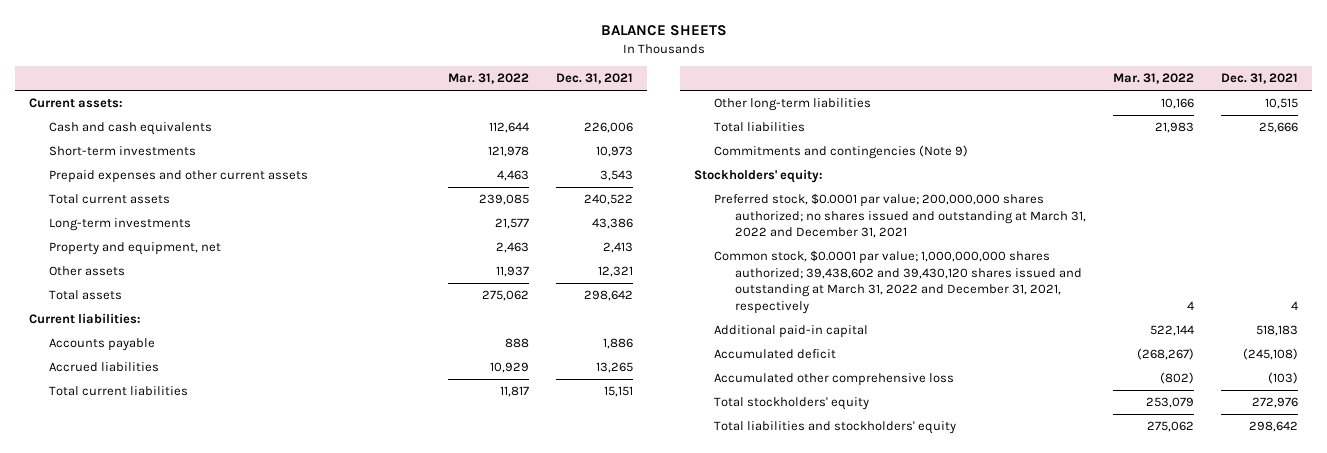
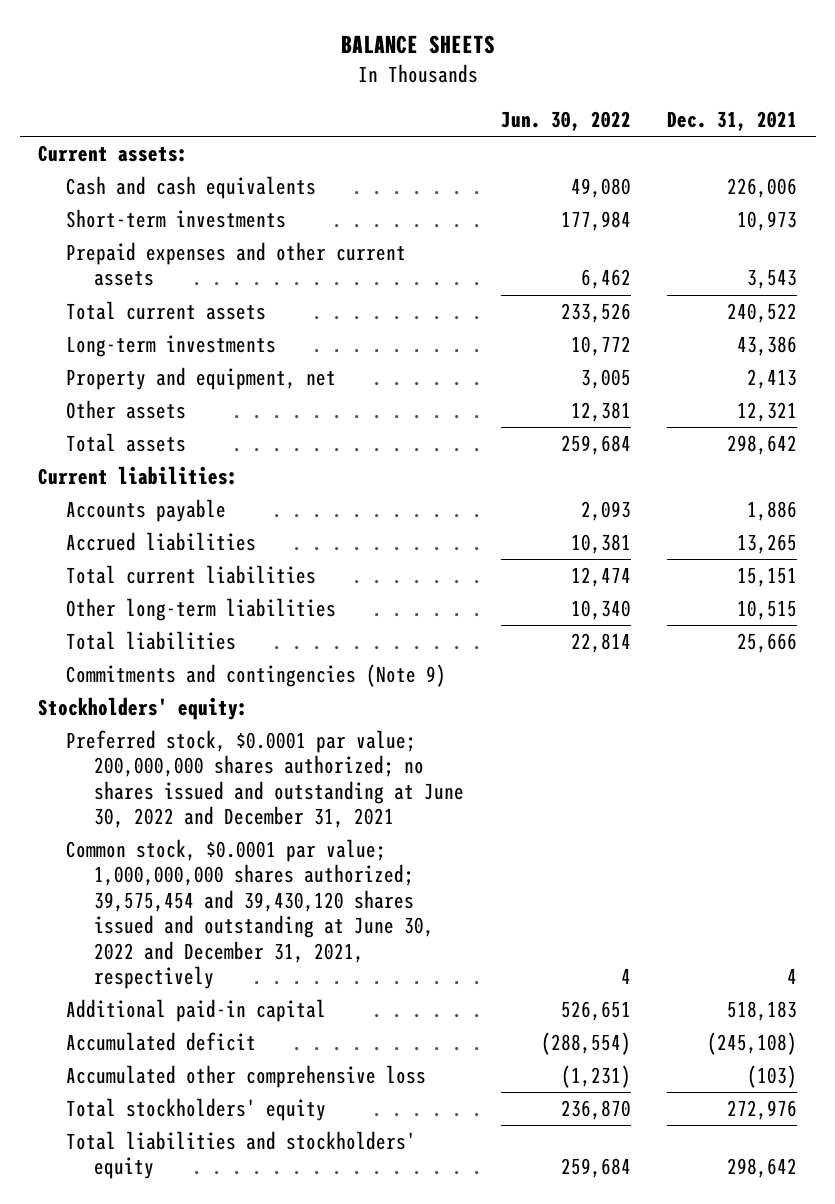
[448,73,530,85] Mar. 31, 2022 -> none
none -> [500,111,631,132] Jun. 30, 2022
[714,193,1086,239] Preferred stock, $0.0001 par value; 200,000,000 shares authorized; no shares issued and outstanding at March 31, 2022 and December 31, 2021 -> [65,730,464,829] Preferred stock, $0.0001 par value; 200,000,000 shares authorized; no shares issued and outstanding at June 30, 2022 and December 31, 2021
[714,250,1082,315] Common stock, $0.0001 par value; 1,000,000,000 shares authorized; 39,438,602 and 39,430,120 shares issued and outstanding at March 31, 2022 and December 31, 2021, respectively -> [65,839,434,990] Common stock, $0.0001 par value; 1,000,000,000 shares authorized; 39,575,454 and 39,430,120 shares issued and outstanding at June 30, 2022 and December 31, 2021, respectively

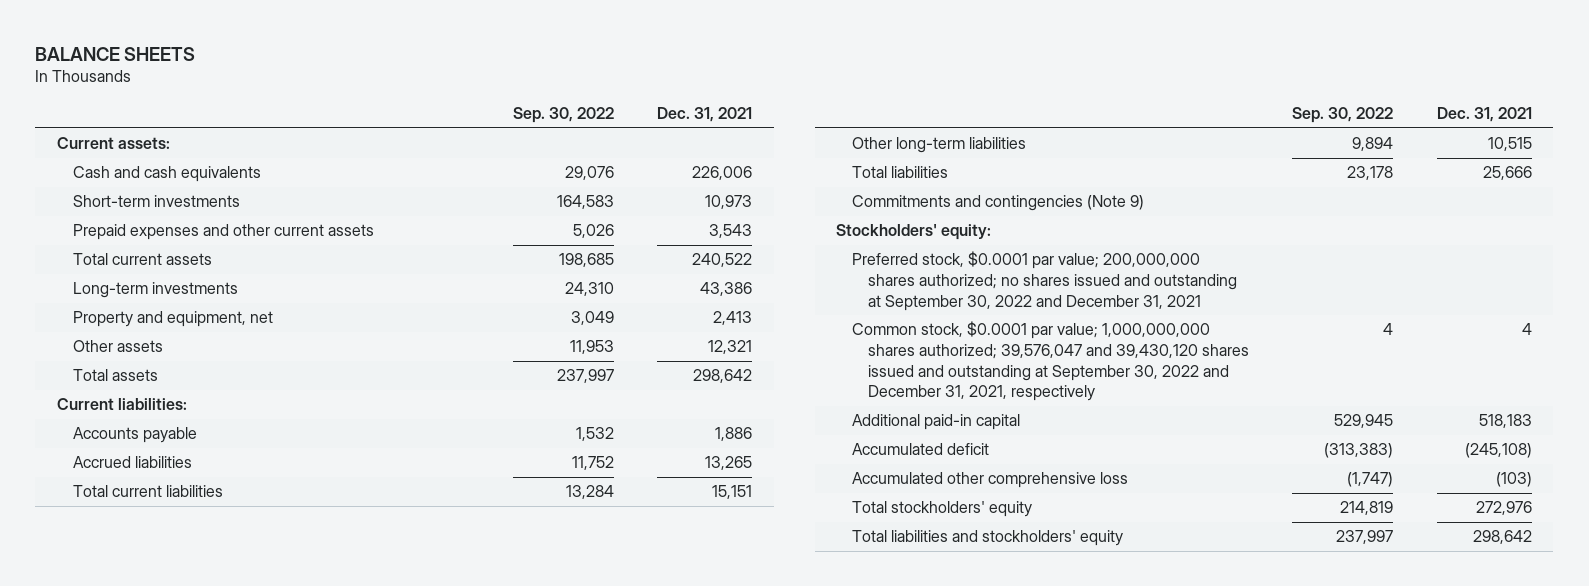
[500,111,631,132] Jun. 30, 2022 -> none
none -> [513,107,615,124] Sep. 30, 2022
[65,730,464,829] Preferred stock, $0.0001 par value; 200,000,000 shares authorized; no shares issued and outstanding at June 30, 2022 and December 31, 2021 -> [852,251,1238,311] Preferred stock, $0.0001 par value; 200,000,000 shares authorized; no shares issued and outstanding at September 30, 2022 and December 31, 2021
[65,839,434,990] Common stock, $0.0001 par value; 1,000,000,000 shares authorized; 39,575,454 and 39,430,120 shares issued and outstanding at June 30, 2022 and December 31, 2021, respectively -> [852,321,1250,402] Common stock, $0.0001 par value; 1,000,000,000 shares authorized; 39,576,047 and 39,430,120 shares issued and outstanding at September 30, 2022 and December 31, 2021, respectively

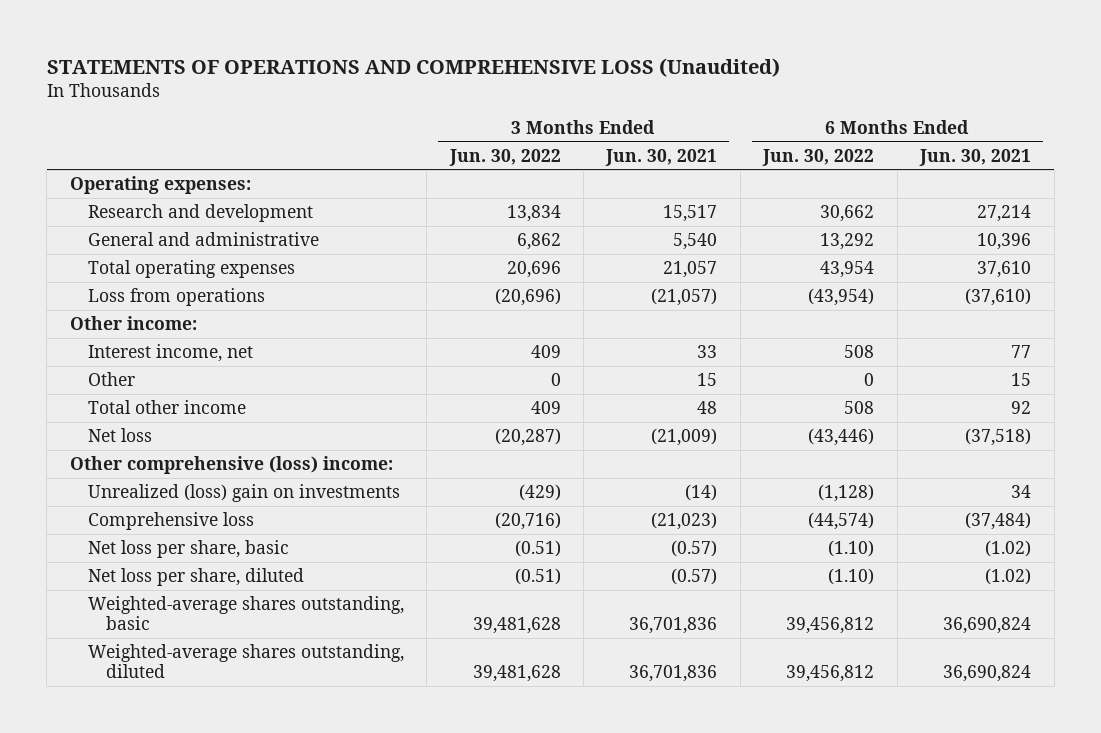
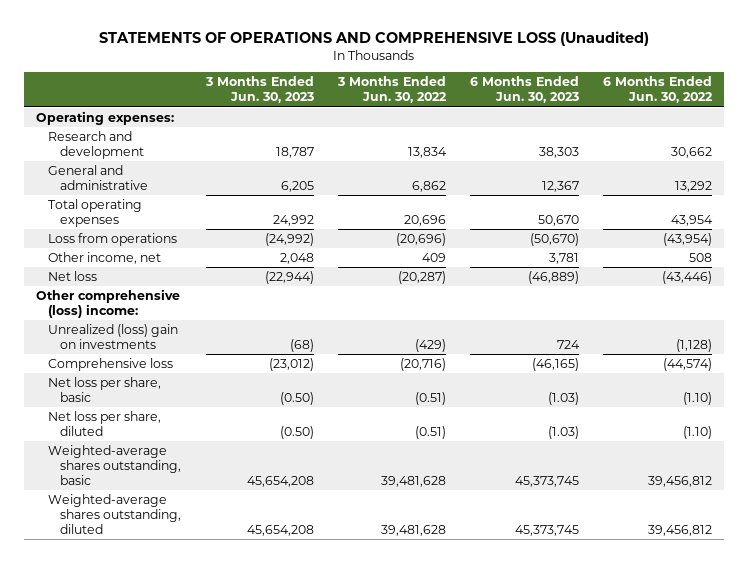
[605,148,718,166] Jun. 30, 2021 -> none
[919,148,1032,166] Jun. 30, 2021 -> none
none -> [204,76,314,104] 3 Months Ended Jun. 30, 2023
none -> [470,76,580,104] 6 Months Ended Jun. 30, 2023
[69,315,197,330] Other income: -> none
[87,343,253,362] Interest income, net -> none
[87,371,135,386] Other -> none
[87,399,246,414] Total other income -> [48,251,162,264] Other income, net

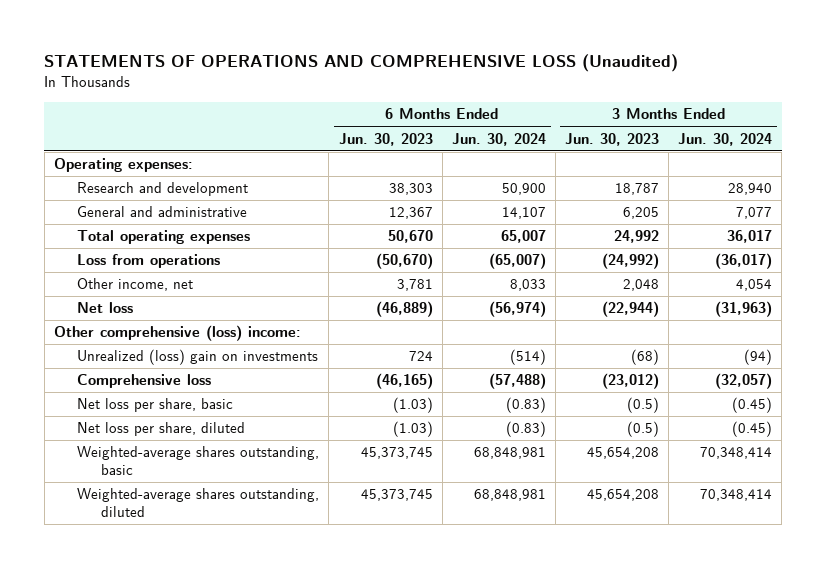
[336,76,447,104] 3 Months Ended Jun. 30, 2022 -> none
[603,76,714,104] 6 Months Ended Jun. 30, 2022 -> none
none -> [451,132,546,146] Jun. 30, 2024
none -> [678,132,773,146] Jun. 30, 2024
[279,391,314,405] (0.50) -> [627,397,660,414] (0.5)
[279,425,314,439] (0.50) -> [627,421,660,438] (0.5)

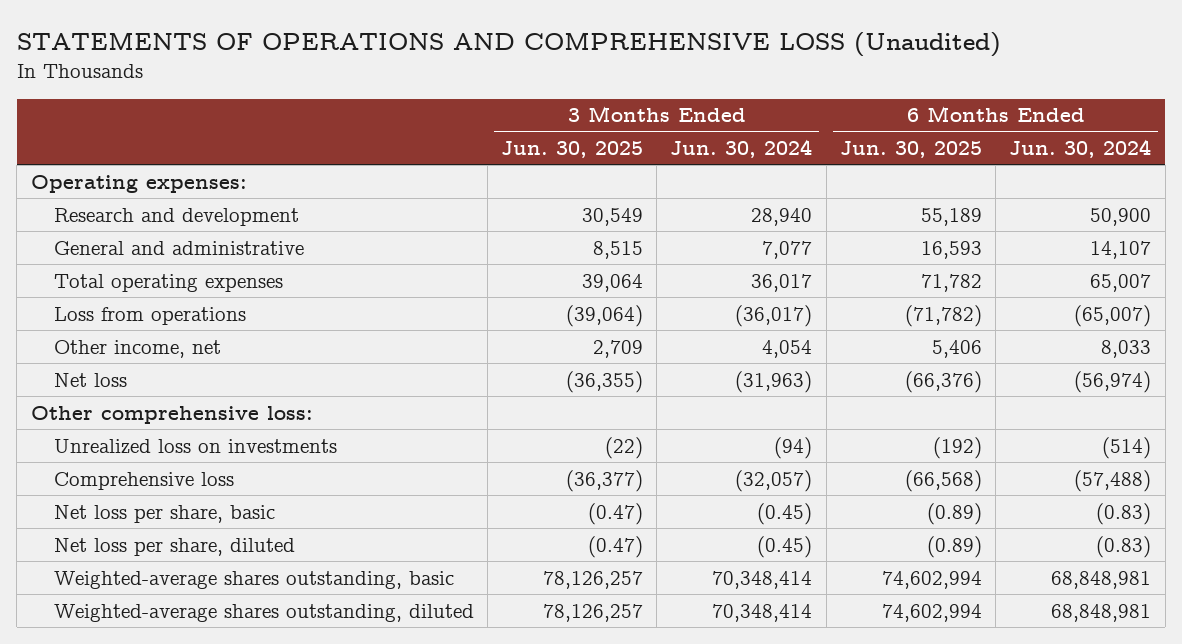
[338,132,433,146] Jun. 30, 2023 -> none
[565,132,660,146] Jun. 30, 2023 -> none
none -> [501,141,644,159] Jun. 30, 2025
none -> [839,141,982,159] Jun. 30, 2025
[54,325,302,342] Other comprehensive (loss) income: -> [30,405,313,424] Other comprehensive loss:
[77,349,319,366] Unrealized (loss) gain on investments -> [53,438,337,454] Unrealized loss on investments

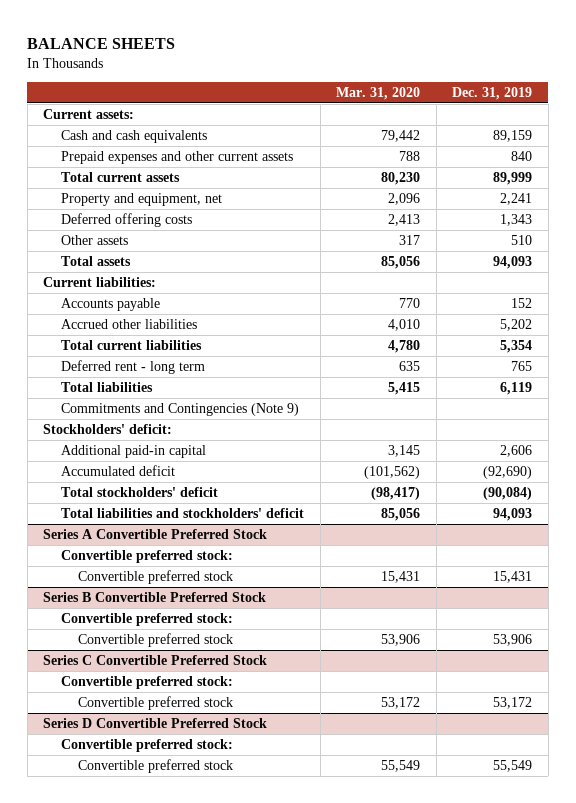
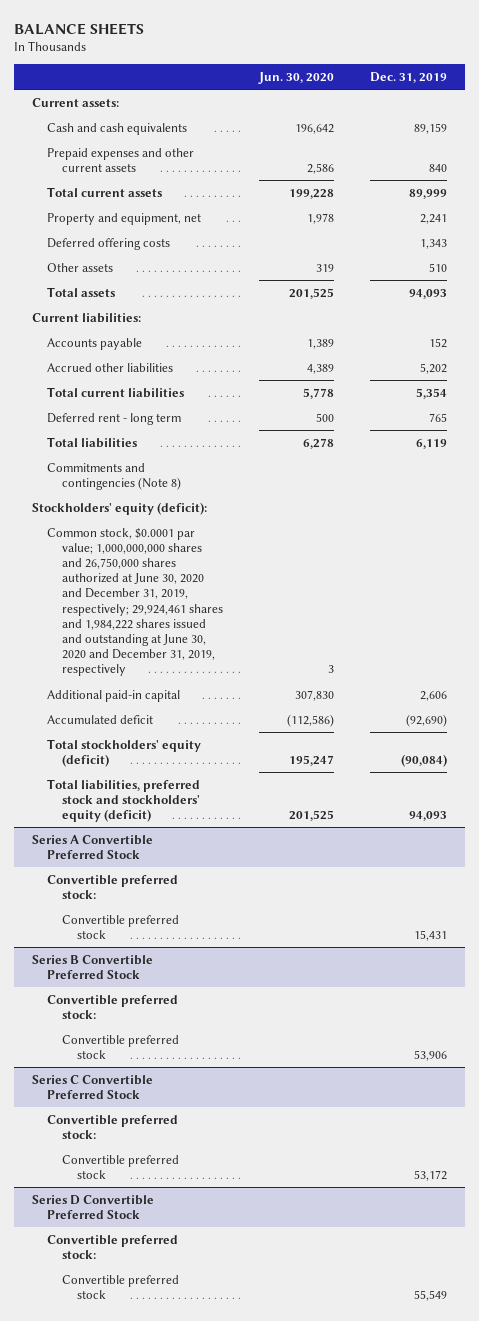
[336,86,421,100] Mar. 31, 2020 -> none
none -> [257,71,334,84] Jun. 30, 2020
[60,402,299,416] Commitments and Contingencies (Note 9) -> [46,462,181,490] Commitments and contingencies (Note 8)
[43,423,173,434] Stockholders' deficit: -> [31,501,207,515] Stockholders' equity (deficit):
none -> [46,527,223,677] Common stock, $0.0001 par value; 1,000,000,000 shares and 26,750,000 shares authorized at June 30, 2020 and December 31, 2019, respectively; 29,924,461 shares and 1,984,222 shares issued and outstanding at June 30, 2020 and December 31, 2019, respectively
[60,486,218,497] Total stockholders' deficit -> [46,738,201,767] Total stockholders' equity (deficit)
[60,507,304,518] Total liabilities and stockholders' deficit -> [46,778,200,823] Total liabilities, preferred stock and stockholders' equity (deficit)

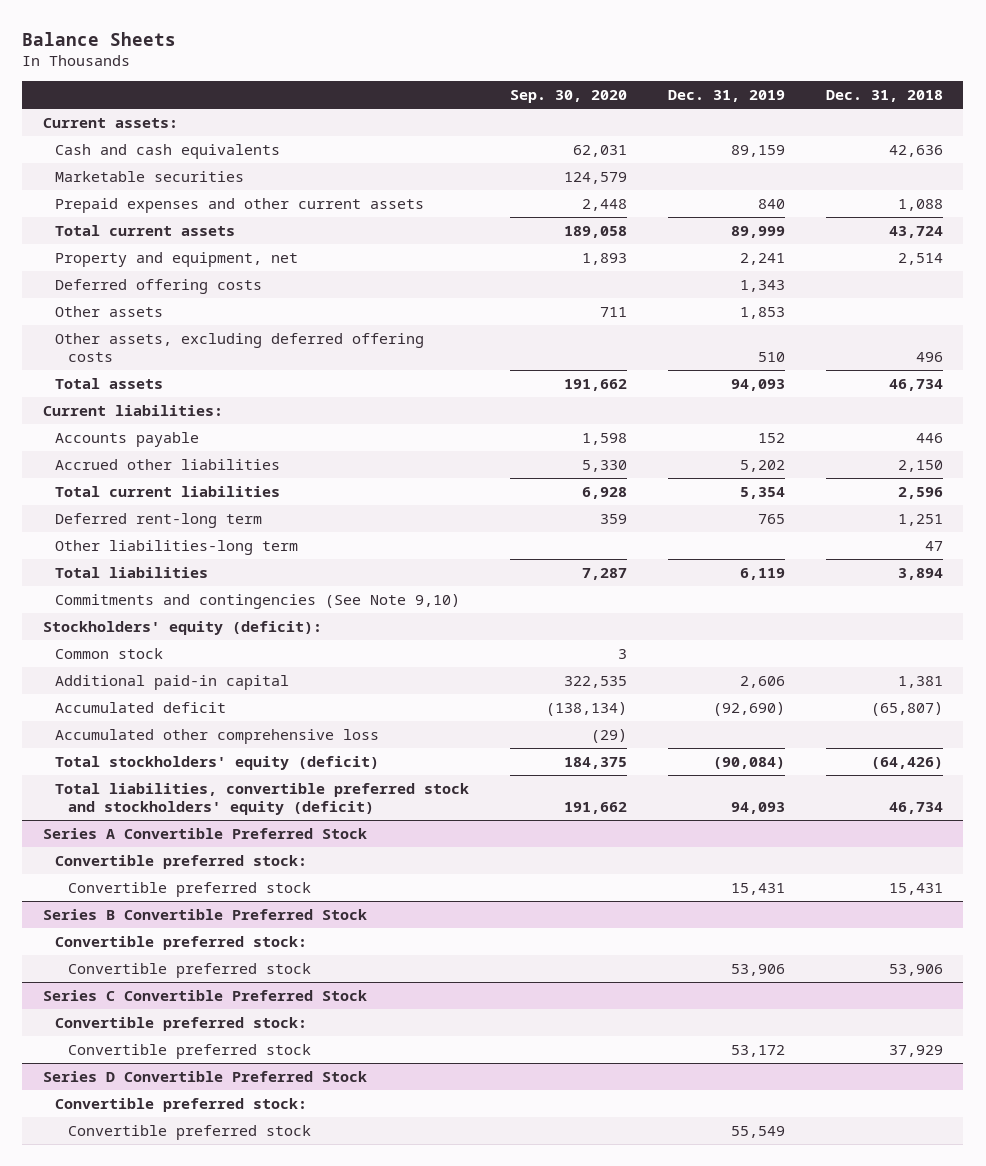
[13,22,144,35] BALANCE SHEETS -> [22,31,177,46] Balance Sheets
[257,71,334,84] Jun. 30, 2020 -> none
none -> [510,90,628,104] Sep. 30, 2020
none -> [826,90,944,103] Dec. 31, 2018
none -> [55,170,245,182] Marketable securities
[429,262,448,272] 510 -> [740,306,786,319] 1,853
none -> [55,332,425,363] Other assets, excluding deferred offering costs
[46,412,181,425] Deferred rent - long term -> [55,512,263,528] Deferred rent-long term
none -> [55,539,299,555] Other liabilities-long term
[46,462,181,490] Commitments and contingencies (Note 8) -> [55,593,461,609] Commitments and contingencies (See Note 9,10)
[46,527,223,677] Common stock, $0.0001 par value; 1,000,000,000 shares and 26,750,000 shares authorized at June 30, 2020 and December 31, 2019, respectively; 29,924,461 shares and 1,984,222 shares issued and outstanding at June 30, 2020 and December 31, 2019, respectively -> [55,647,164,659] Common stock
none -> [55,728,380,744] Accumulated other comprehensive loss
[46,778,200,823] Total liabilities, preferred stock and stockholders' equity (deficit) -> [55,782,470,816] Total liabilities, convertible preferred stock and stockholders' equity (deficit)

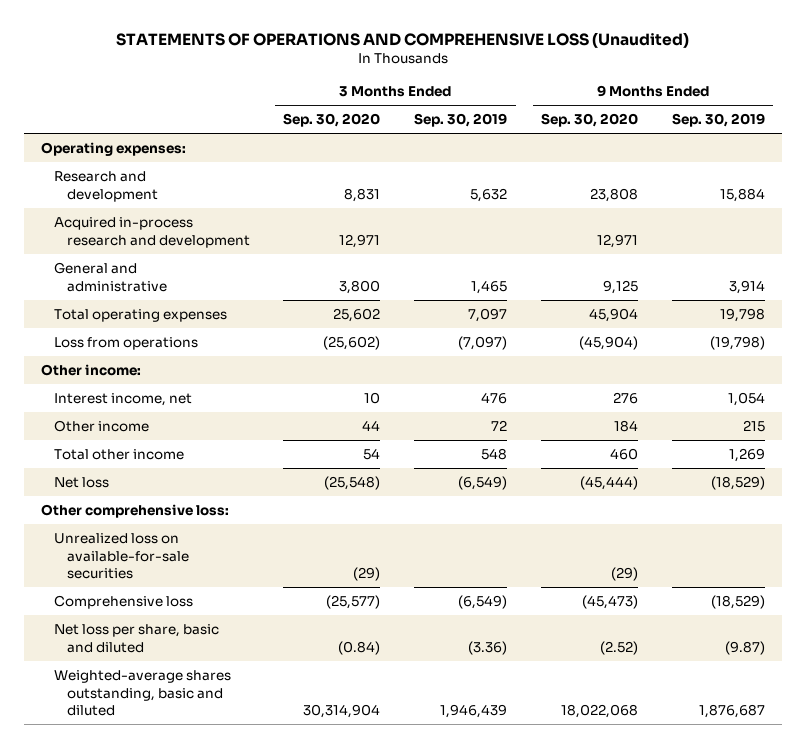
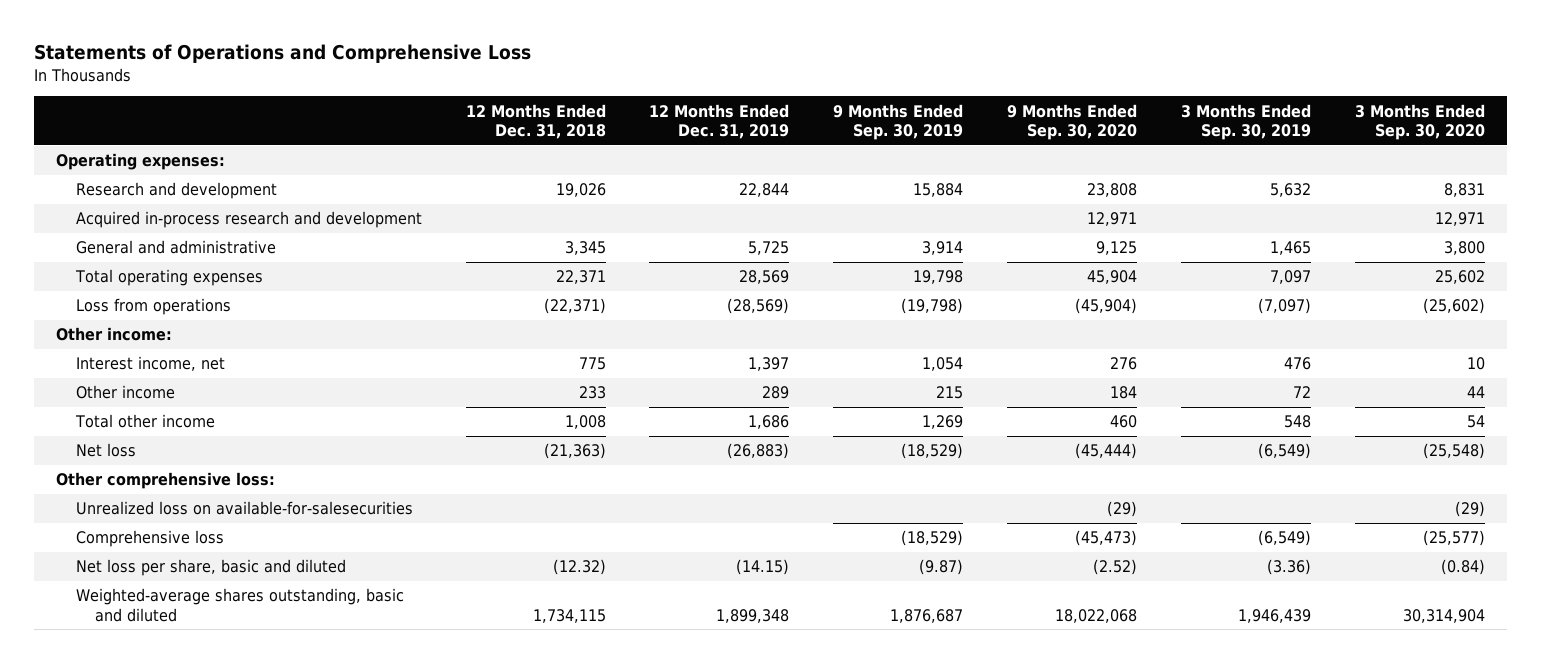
[115,31,689,48] STATEMENTS OF OPERATIONS AND COMPREHENSIVE LOSS (Unaudited) -> [34,44,532,64] Statements of Operations and Comprehensive Loss
none -> [465,103,606,140] 12 Months Ended Dec. 31, 2018
none -> [649,103,790,140] 12 Months Ended Dec. 31, 2019
[53,533,189,580] Unrealized loss on available-for-sale securities -> [75,501,413,516] Unrealized loss on available-for-salesecurities

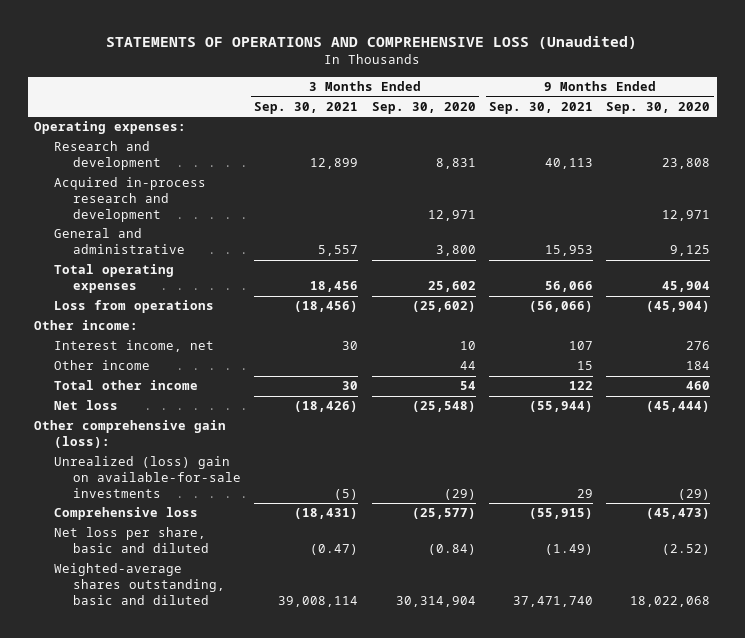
[34,44,532,64] Statements of Operations and Comprehensive Loss -> [106,36,638,50] STATEMENTS OF OPERATIONS AND COMPREHENSIVE LOSS (Unaudited)
[465,103,606,140] 12 Months Ended Dec. 31, 2018 -> none
[649,103,790,140] 12 Months Ended Dec. 31, 2019 -> none
[833,103,964,141] 9 Months Ended Sep. 30, 2019 -> none
[1181,103,1312,141] 3 Months Ended Sep. 30, 2019 -> none
none -> [254,102,359,115] Sep. 30, 2021
none -> [489,102,594,115] Sep. 30, 2021
[56,472,276,490] Other comprehensive loss: -> [34,420,227,449] Other comprehensive gain (loss):
[75,501,413,516] Unrealized loss on available-for-salesecurities -> [53,456,242,498] Unrealized (loss) gain on available-for-sale investments

